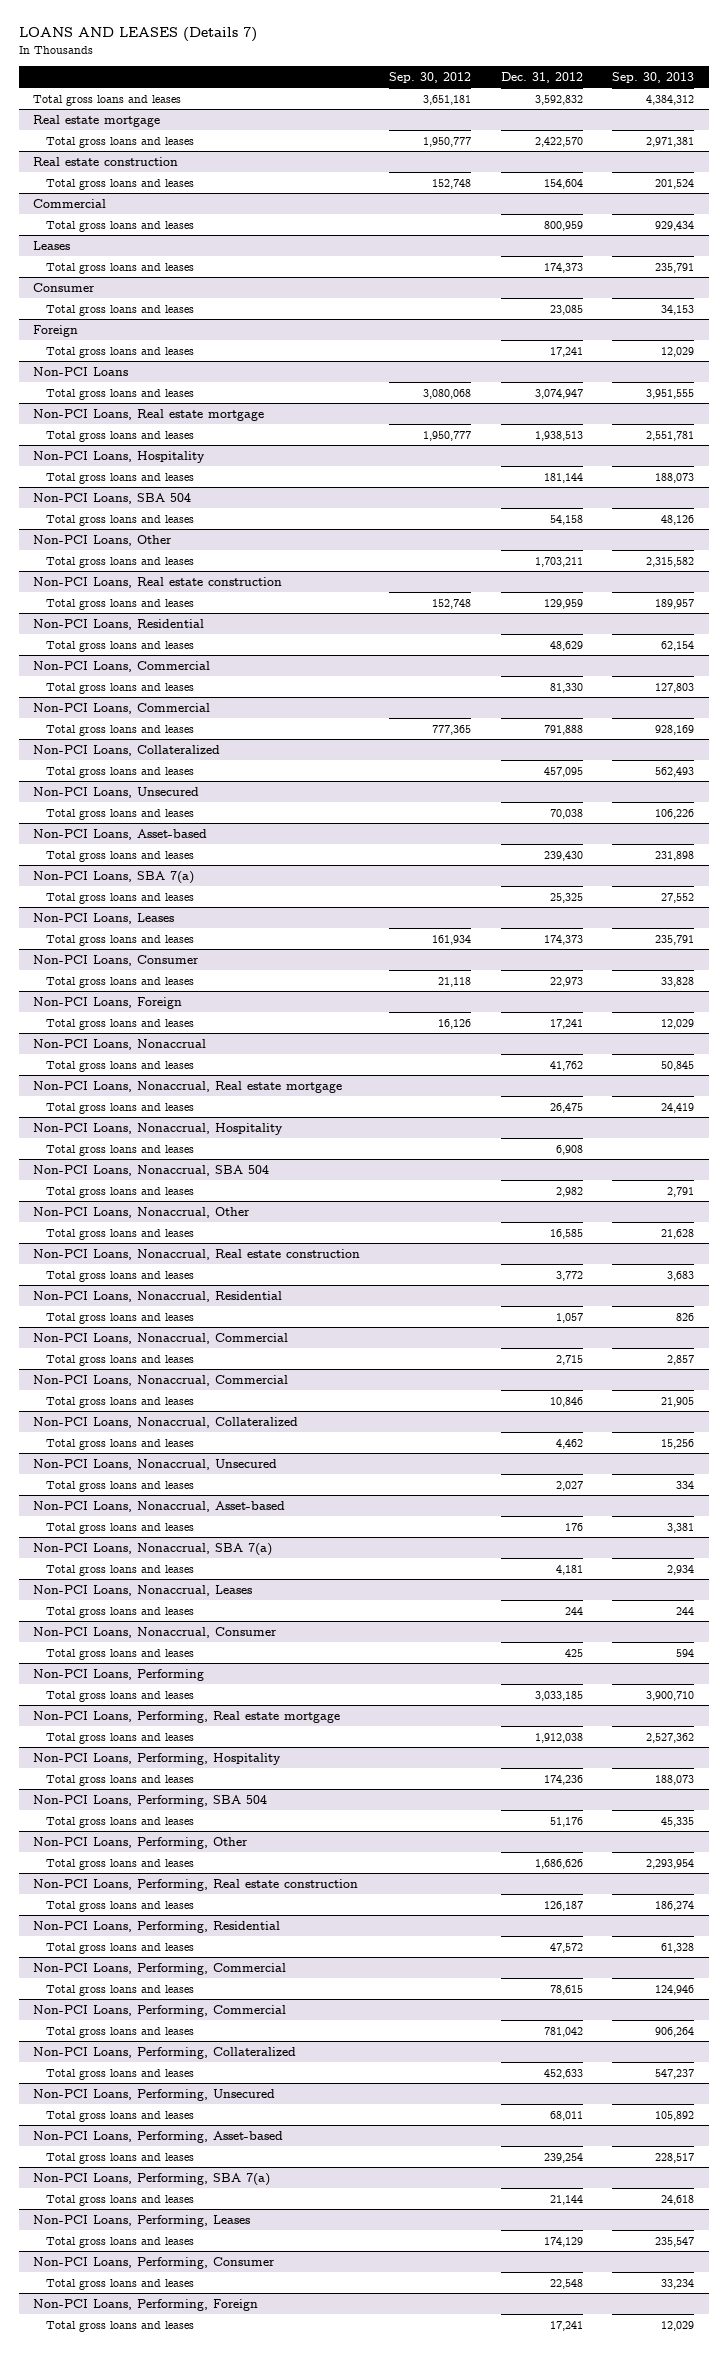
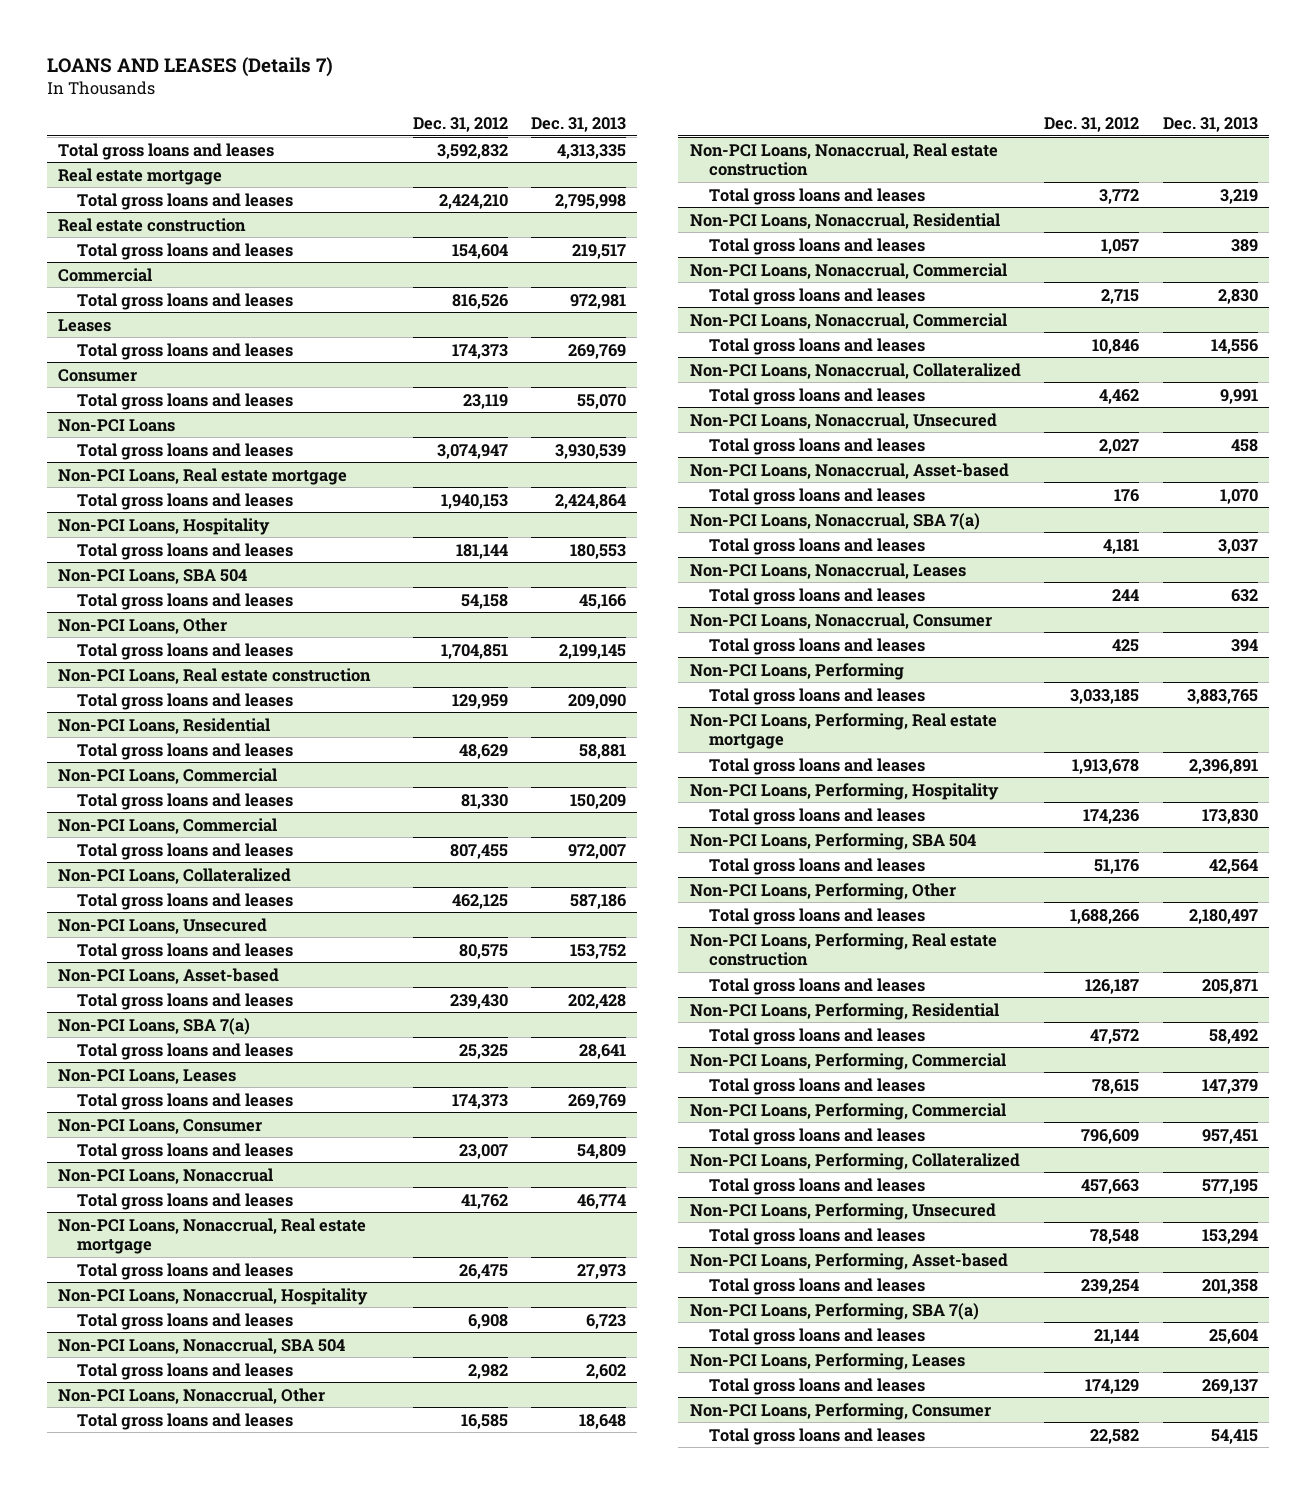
[389,71,472,83] Sep. 30, 2012 -> none
[611,71,694,83] Sep. 30, 2013 -> none
none -> [530,117,626,133] Dec. 31, 2013
[534,136,583,147] 2,422,570 -> [438,193,508,209] 2,424,210
[543,220,583,231] 800,959 -> [451,293,508,309] 816,526
[33,324,79,337] Foreign -> none
[46,346,195,358] Total gross loans and leases -> none
[549,304,583,315] 23,085 -> [462,393,508,409] 23,119
[534,430,583,441] 1,938,513 -> [440,493,508,509] 1,940,153
[534,556,583,567] 1,703,211 -> [440,643,508,659] 1,704,851
[543,724,583,735] 791,888 -> [449,843,508,859] 807,455
[543,766,583,777] 457,095 -> [451,893,508,909] 462,125
[549,808,583,819] 70,038 -> [458,943,508,959] 80,575
[33,996,183,1009] Non-PCI Loans, Foreign -> none
[46,1018,195,1030] Total gross loans and leases -> none
[549,976,583,987] 22,973 -> [458,1143,508,1159] 23,007
[534,1732,583,1743] 1,912,038 -> [1072,758,1140,774] 1,913,678
[534,1858,583,1869] 1,686,626 -> [1070,908,1140,924] 1,688,266
[543,2026,583,2037] 781,042 -> [1081,1128,1140,1144] 796,609
[543,2068,583,2079] 452,633 -> [1081,1178,1140,1194] 457,663
[549,2110,583,2121] 68,011 -> [1090,1228,1140,1244] 78,548
[33,2298,259,2311] Non-PCI Loans, Performing, Foreign -> none
[46,2320,195,2332] Total gross loans and leases -> none
[549,2278,583,2289] 22,548 -> [1090,1428,1140,1444] 22,582

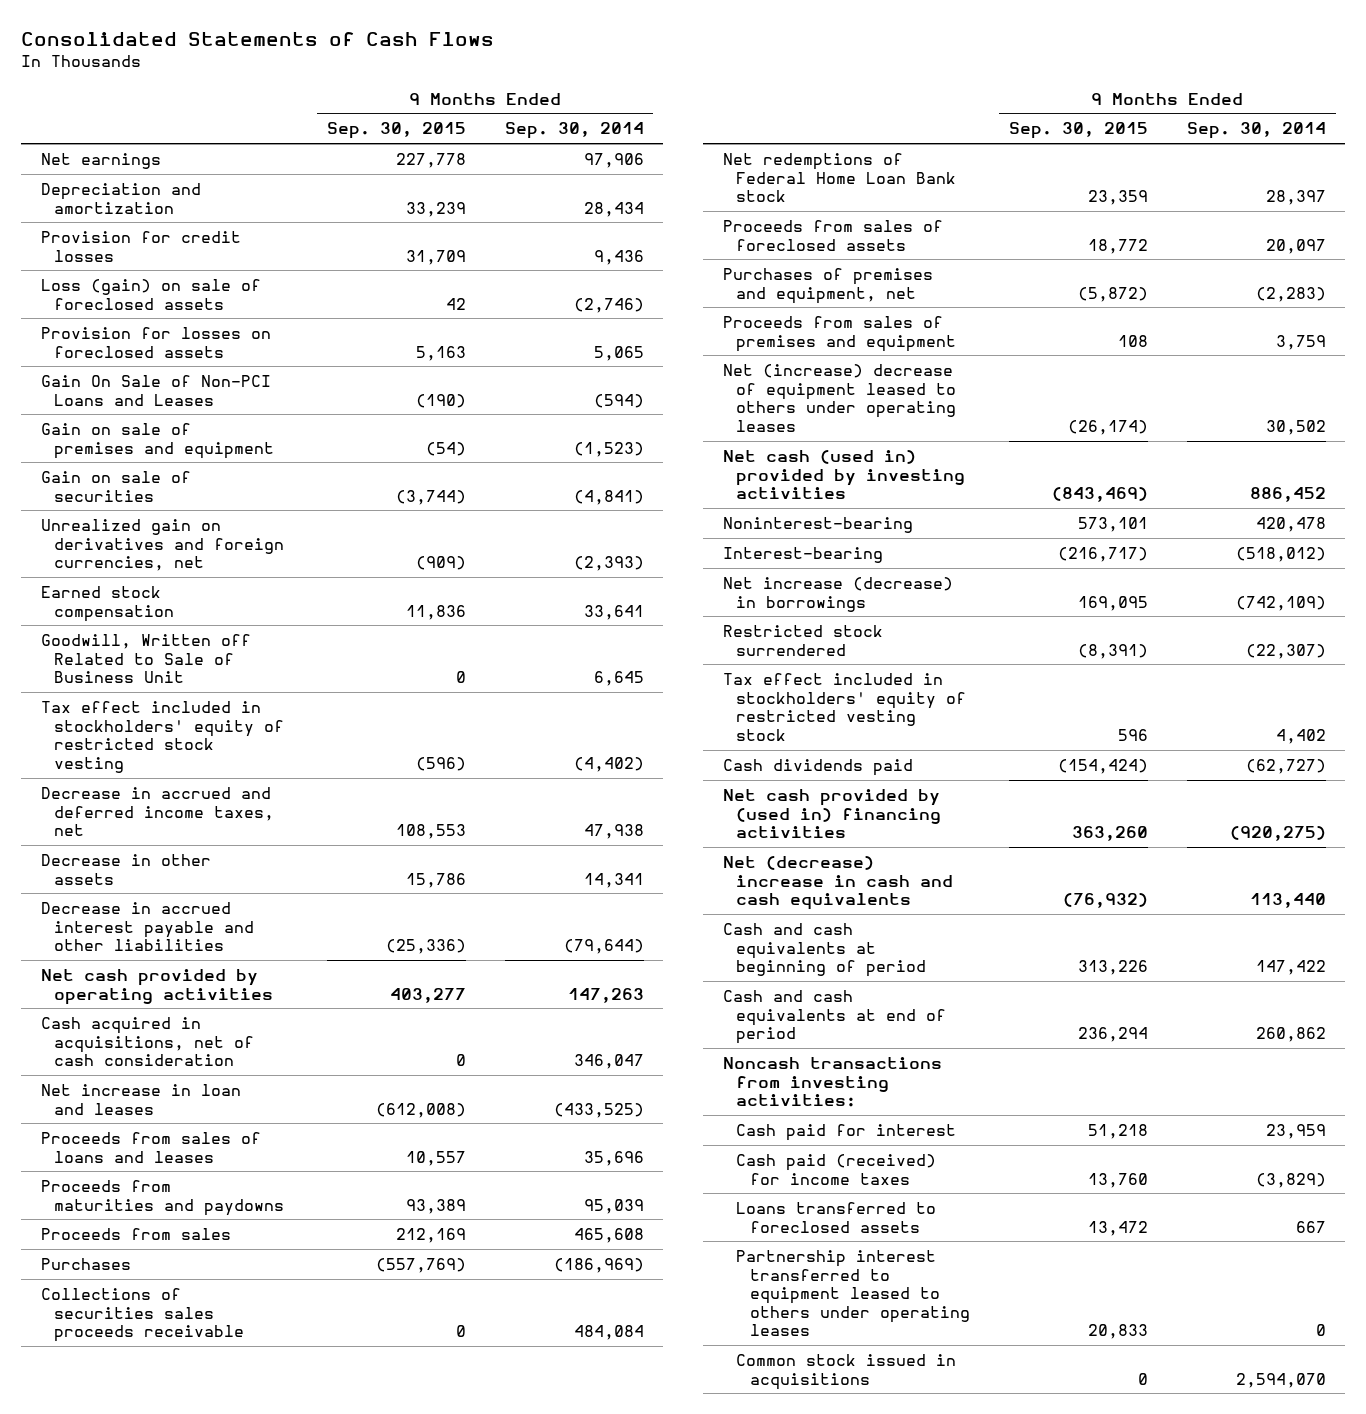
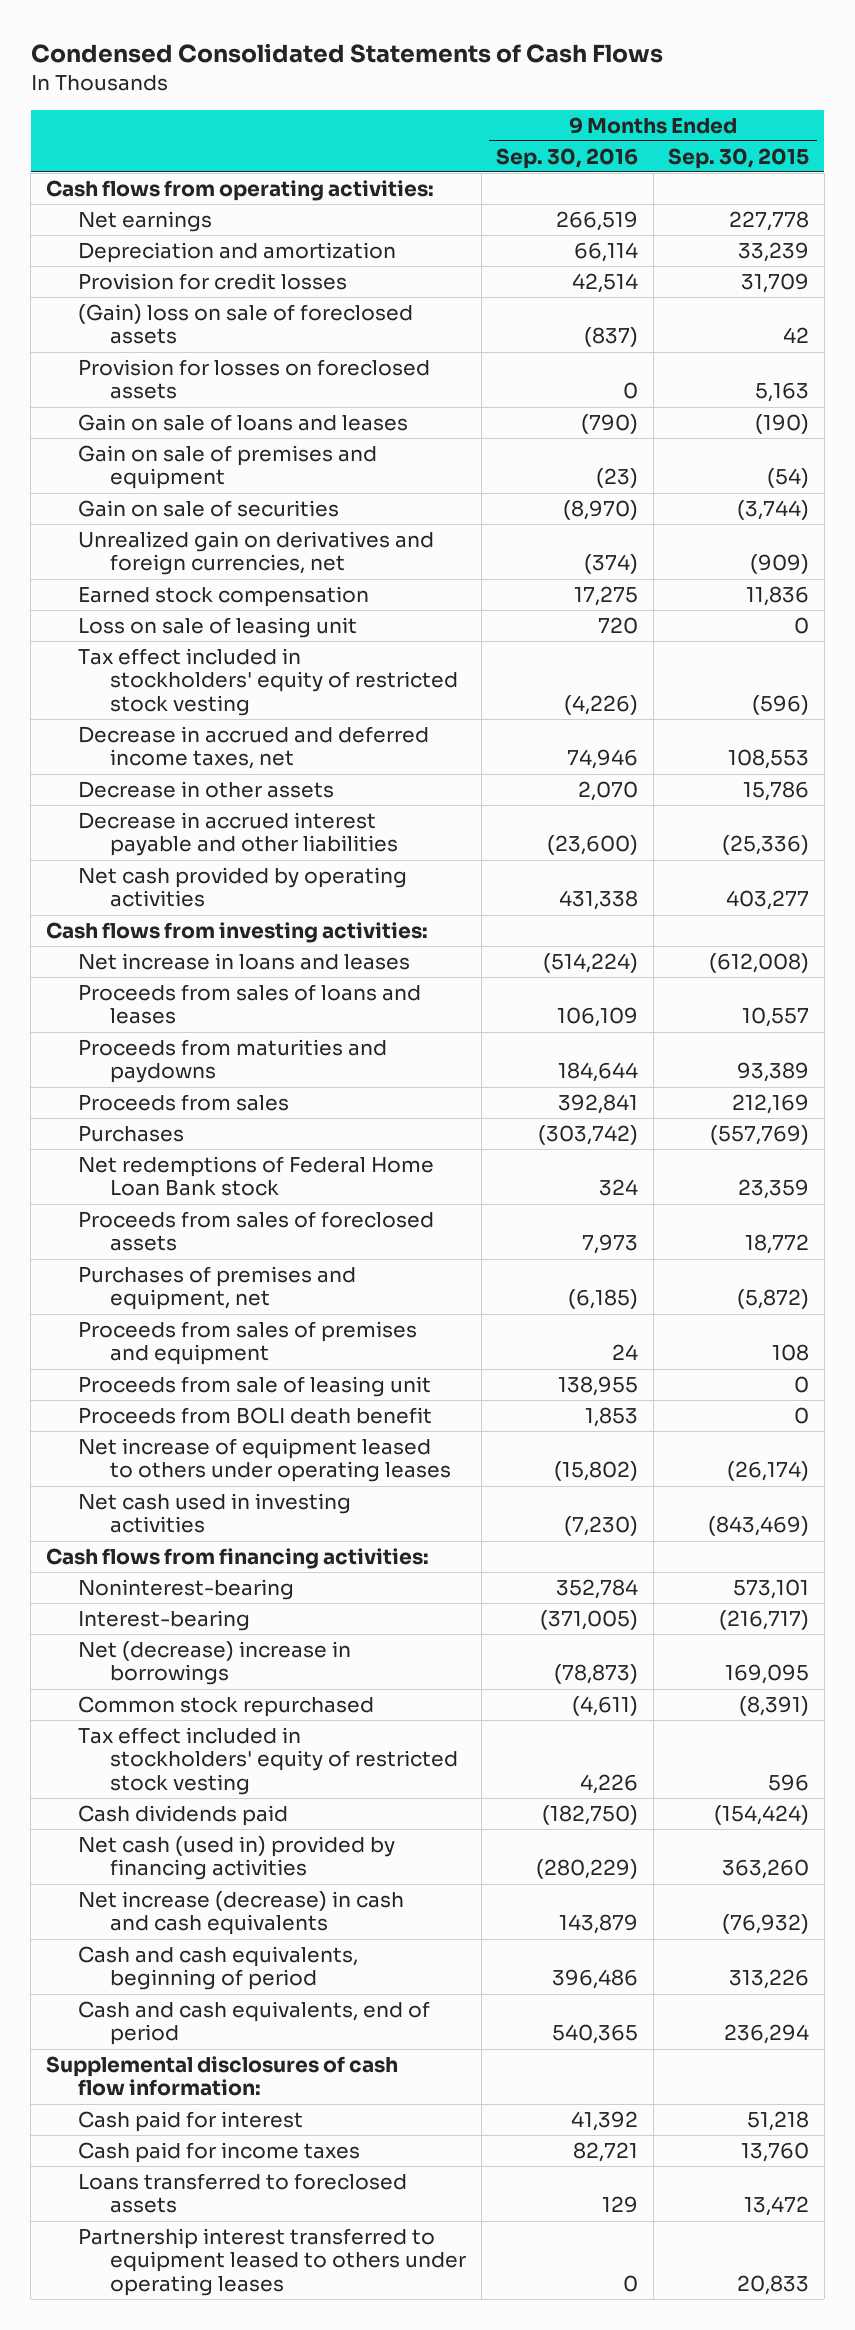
[21,31,495,46] Consolidated Statements of Cash Flows -> [30,43,663,64] Condensed Consolidated Statements of Cash Flows
[504,122,644,140] Sep. 30, 2014 -> none
none -> [496,147,639,169] Sep. 30, 2016
none -> [45,179,434,201] Cash flows from operating activities:
[40,279,261,310] Loss (gain) on sale of foreclosed assets -> [77,303,413,345] (Gain) loss on sale of foreclosed assets
[40,375,271,406] Gain On Sale of Non-PCI Loans and Leases -> [77,413,408,431] Gain on sale of loans and leases
[40,634,251,684] Goodwill, Written off Related to Sale of Business Unit -> none
none -> [77,616,357,638] Loss on sale of leasing unit
[40,1017,255,1067] Cash acquired in acquisitions, net of cash consideration -> none
none -> [45,921,428,943] Cash flows from investing activities:
[40,1084,241,1115] Net increase in loan and leases -> [77,952,410,970] Net increase in loans and leases
[40,1288,245,1343] Collections of securities sales proceeds receivable -> none
none -> [77,1375,431,1397] Proceeds from sale of leasing unit
none -> [77,1406,432,1424] Proceeds from BOLI death benefit
[722,364,957,432] Net (increase) decrease of equipment leased to others under operating leases -> [77,1437,452,1483] Net increase of equipment leased to others under operating leases
[722,450,966,500] Net cash (used in) provided by investing activities -> [77,1492,351,1534] Net cash used in investing activities
none -> [45,1547,429,1569] Cash flows from financing activities:
[722,577,953,612] Net increase (decrease) in borrowings -> [77,1640,351,1686] Net (decrease) increase in borrowings
[722,625,883,656] Restricted stock surrendered -> [77,1695,374,1717] Common stock repurchased
[722,673,967,741] Tax effect included in stockholders' equity of restricted vesting stock -> [77,1726,459,1796] Tax effect included in stockholders' equity of restricted stock vesting
[722,789,942,839] Net cash provided by (used in) financing activities -> [77,1835,395,1881] Net cash (used in) provided by financing activities
[722,856,954,911] Net (decrease) increase in cash and cash equivalents -> [77,1890,404,1936] Net increase (decrease) in cash and cash equivalents
[722,923,927,978] Cash and cash equivalents at beginning of period -> [77,1945,358,1991] Cash and cash equivalents, beginning of period
[722,990,947,1045] Cash and cash equivalents at end of period -> [77,2000,430,2046] Cash and cash equivalents, end of period
[722,1057,942,1108] Noncash transactions from investing activities: -> [45,2055,398,2097] Supplemental disclosures of cash flow information:
[736,1154,937,1185] Cash paid (received) for income taxes -> [77,2141,360,2163] Cash paid for income taxes
[736,1354,957,1390] Common stock issued in acquisitions -> none

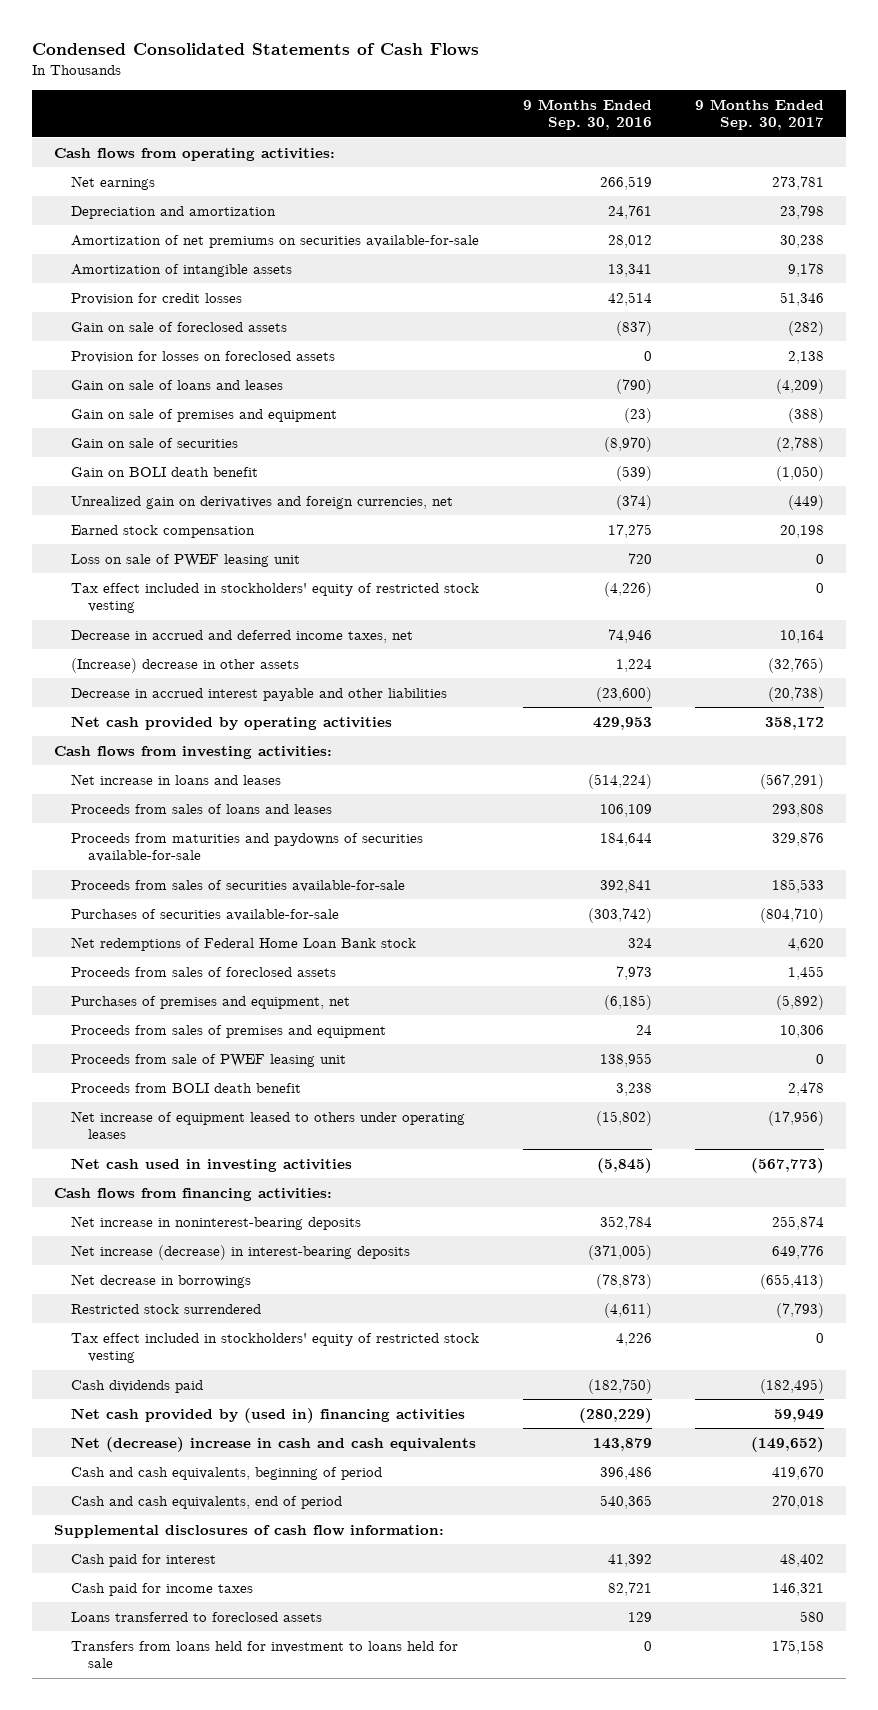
[668,147,810,169] Sep. 30, 2015 -> none
none -> [695,98,825,131] 9 Months Ended Sep. 30, 2017
[574,241,639,262] 66,114 -> [607,204,652,219] 24,761
none -> [71,234,480,248] Amortization of net premiums on securities available-for-sale
none -> [71,263,293,277] Amortization of intangible assets
[77,303,413,345] (Gain) loss on sale of foreclosed assets -> [71,321,288,332] Gain on sale of foreclosed assets
none -> [71,466,259,477] Gain on BOLI death benefit
[77,616,357,638] Loss on sale of leasing unit -> [71,553,301,567] Loss on sale of PWEF leasing unit
[77,780,334,798] Decrease in other assets -> [71,657,300,673] (Increase) decrease in other assets
[578,780,639,801] 2,070 -> [615,658,652,672] 1,224
[559,890,639,911] 431,338 -> [592,716,652,730] 429,953
[77,1038,387,1084] Proceeds from maturities and paydowns -> [71,832,424,863] Proceeds from maturities and paydowns of securities available-for-sale
[77,1093,289,1111] Proceeds from sales -> [71,879,406,892] Proceeds from sales of securities available-for-sale
[77,1124,184,1142] Purchases -> [71,908,340,921] Purchases of securities available-for-sale
[77,1375,431,1397] Proceeds from sale of leasing unit -> [71,1053,347,1067] Proceeds from sale of PWEF leasing unit
[585,1406,639,1427] 1,853 -> [615,1082,652,1096] 3,238
[564,1516,639,1537] (7,230) -> [596,1157,652,1173] (5,845)
[77,1578,294,1600] Noninterest-bearing -> [71,1215,362,1230] Net increase in noninterest-bearing deposits
[77,1609,250,1631] Interest-bearing -> [71,1244,411,1260] Net increase (decrease) in interest-bearing deposits
[77,1640,351,1686] Net (decrease) increase in borrowings -> [71,1273,252,1288] Net decrease in borrowings
[77,1695,374,1717] Common stock repurchased -> [71,1303,262,1314] Restricted stock surrendered
[77,1835,395,1881] Net cash (used in) provided by financing activities -> [71,1407,466,1423] Net cash provided by (used in) financing activities
[77,1890,404,1936] Net increase (decrease) in cash and cash equivalents -> [71,1436,477,1452] Net (decrease) increase in cash and cash equivalents
[77,2227,467,2297] Partnership interest transferred to equipment leased to others under operating leases -> none
none -> [71,1640,459,1669] Transfers from loans held for investment to loans held for sale

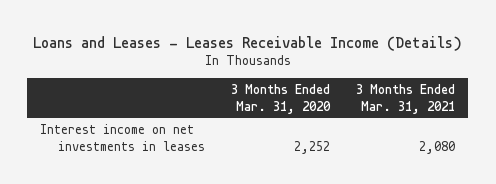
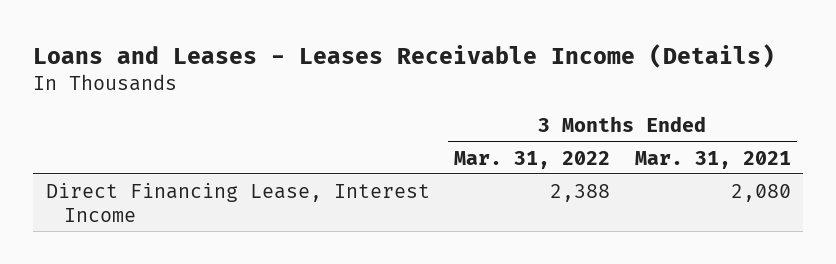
[231,83,332,114] 3 Months Ended Mar. 31, 2020 -> none
none -> [454,150,611,169] Mar. 31, 2022
[40,123,206,151] Interest income on net investments in leases -> [45,182,430,222] Direct Financing Lease, Interest Income

